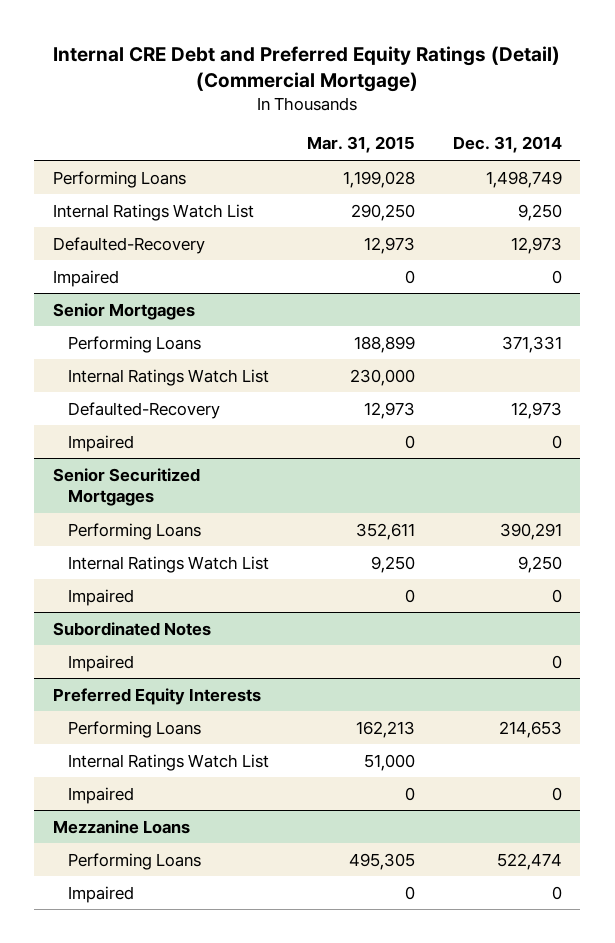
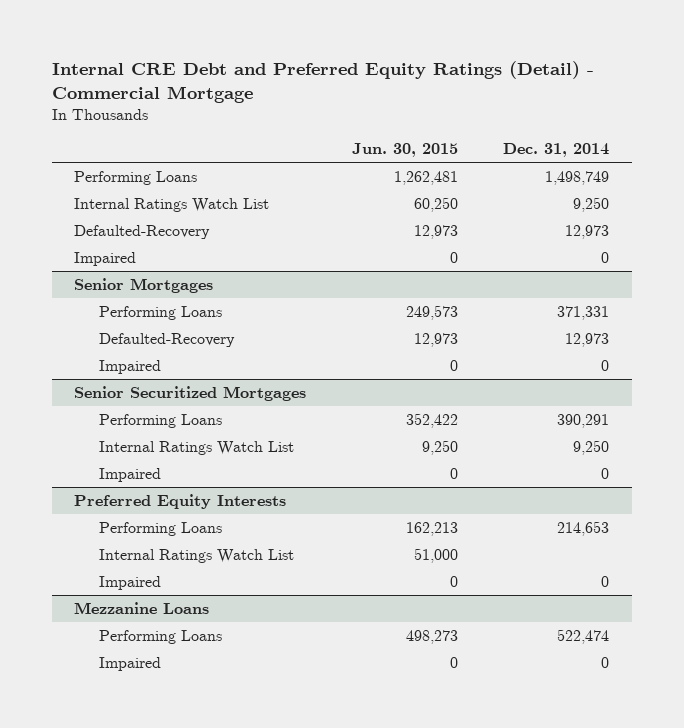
[53,45,561,92] Internal CRE Debt and Preferred Equity Ratings (Detail) (Commercial Mortgage) -> [51,61,594,104] Internal CRE Debt and Preferred Equity Ratings (Detail) - Commercial Mortgage
[307,136,416,154] Mar. 31, 2015 -> none
none -> [351,143,458,158] Jun. 30, 2015
[68,368,270,386] Internal Ratings Watch List -> none
[52,621,211,636] Subordinated Notes -> none
[68,654,135,672] Impaired -> none

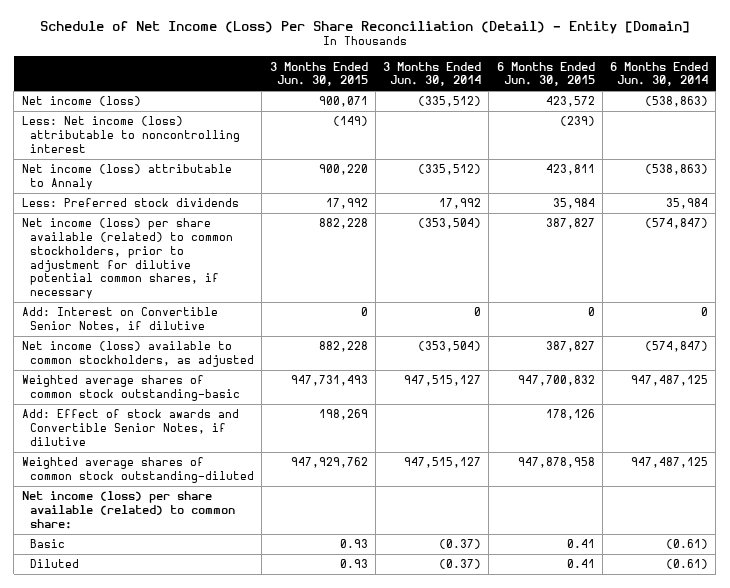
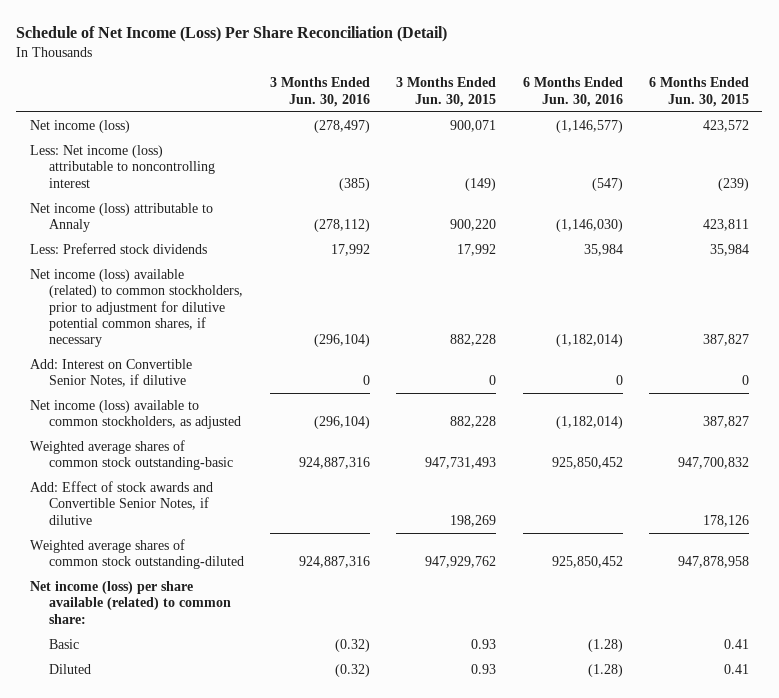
[39,20,690,34] Schedule of Net Income (Loss) Per Share Reconciliation (Detail) - Entity [Domain] -> [16,25,448,42] Schedule of Net Income (Loss) Per Share Reconciliation (Detail)
[383,61,482,87] 3 Months Ended Jun. 30, 2014 -> none
[609,61,708,87] 6 Months Ended Jun. 30, 2014 -> none
none -> [269,77,370,107] 3 Months Ended Jun. 30, 2016
none -> [522,77,623,107] 6 Months Ended Jun. 30, 2016
[21,218,234,300] Net income (loss) per share available (related) to common stockholders, prior to adjustment for dilutive potential common shares, if necessary -> [29,269,243,348] Net income (loss) available (related) to common stockholders, prior to adjustment for dilutive potential common shares, if necessary

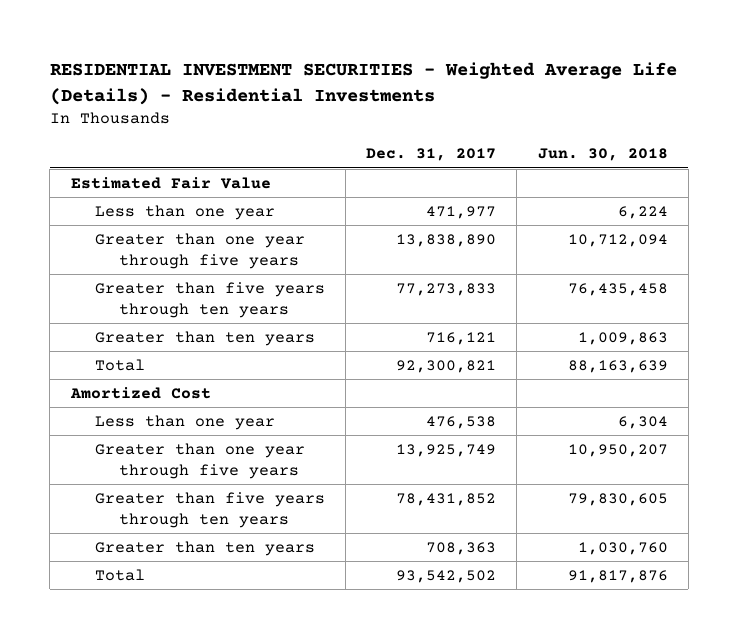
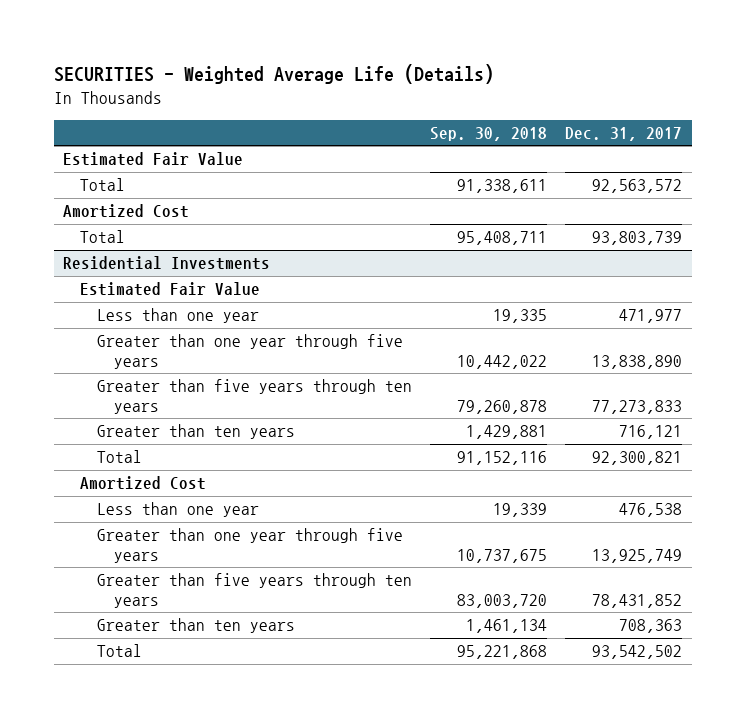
[49,62,677,106] RESIDENTIAL INVESTMENT SECURITIES - Weighted Average Life (Details) - Residential Investments -> [54,64,495,85] SECURITIES - Weighted Average Life (Details)
[537,148,668,162] Jun. 30, 2018 -> none
none -> [430,126,548,141] Sep. 30, 2018
none -> [80,178,126,192] Total
none -> [63,204,190,219] Amortized Cost
none -> [80,230,126,244] Total
none -> [63,256,271,271] Residential Investments
none -> [80,282,261,297] Estimated Fair Value

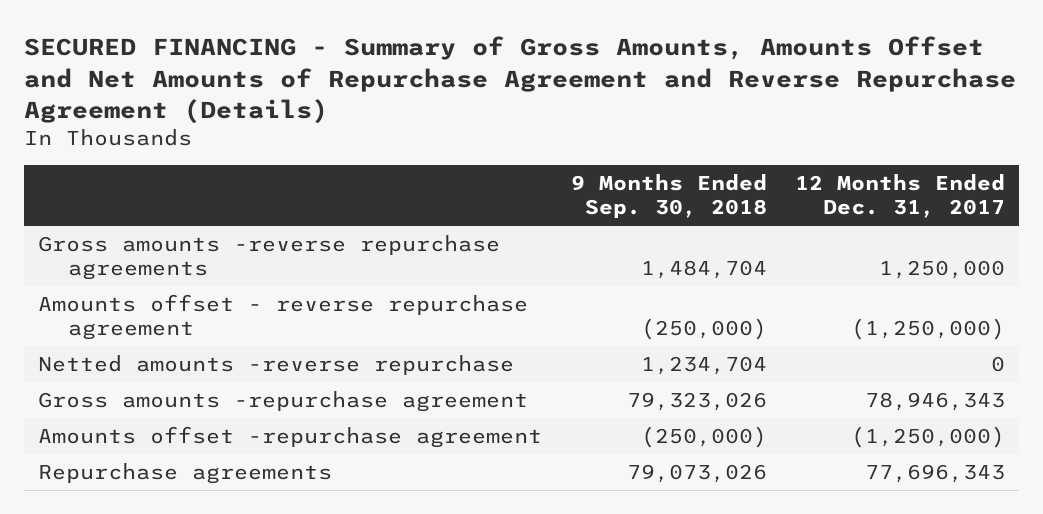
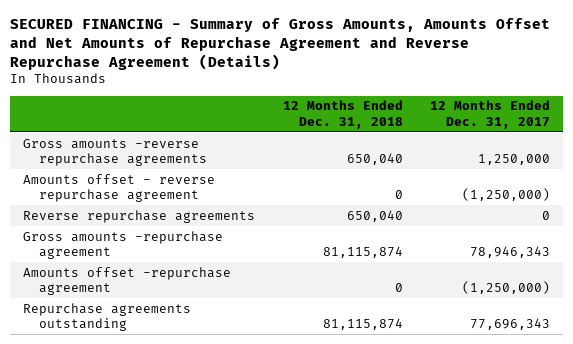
[570,174,767,219] 9 Months Ended Sep. 30, 2018 -> none
none -> [282,100,403,129] 12 Months Ended Dec. 31, 2018
[38,355,515,376] Netted amounts -reverse repurchase -> [23,209,256,223] Reverse repurchase agreements
[38,463,333,485] Repurchase agreements -> [23,302,192,331] Repurchase agreements outstanding

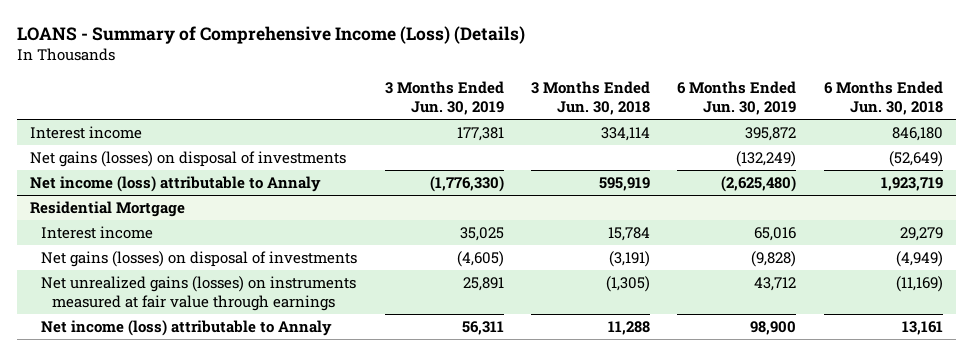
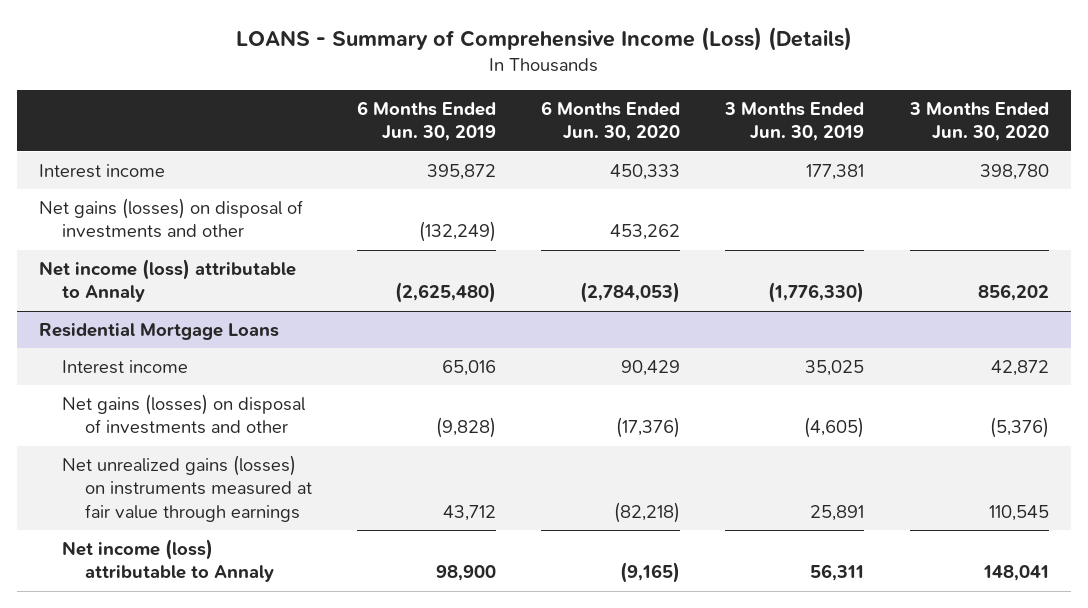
[530,81,650,115] 3 Months Ended Jun. 30, 2018 -> none
[823,81,943,115] 6 Months Ended Jun. 30, 2018 -> none
none -> [541,100,681,142] 6 Months Ended Jun. 30, 2020
none -> [908,101,1049,142] 3 Months Ended Jun. 30, 2020
[30,151,347,168] Net gains (losses) on disposal of investments -> [39,198,304,239] Net gains (losses) on disposal of investments and other
[30,201,186,218] Residential Mortgage -> [39,323,280,341] Residential Mortgage Loans
[41,251,358,268] Net gains (losses) on disposal of investments -> [62,394,306,435] Net gains (losses) on disposal of investments and other

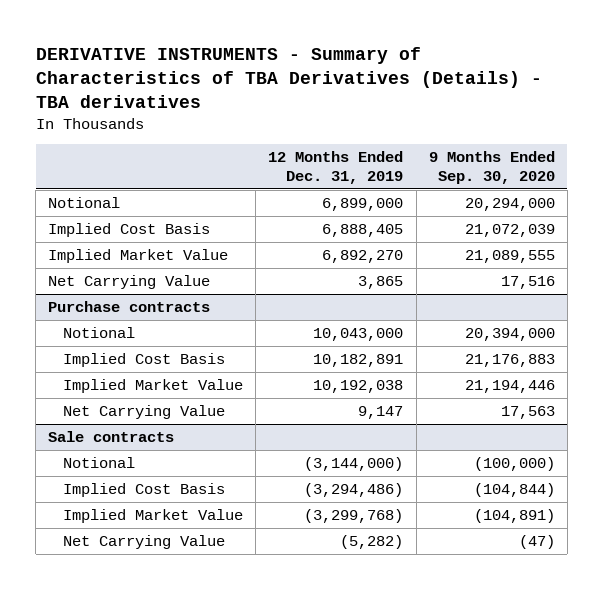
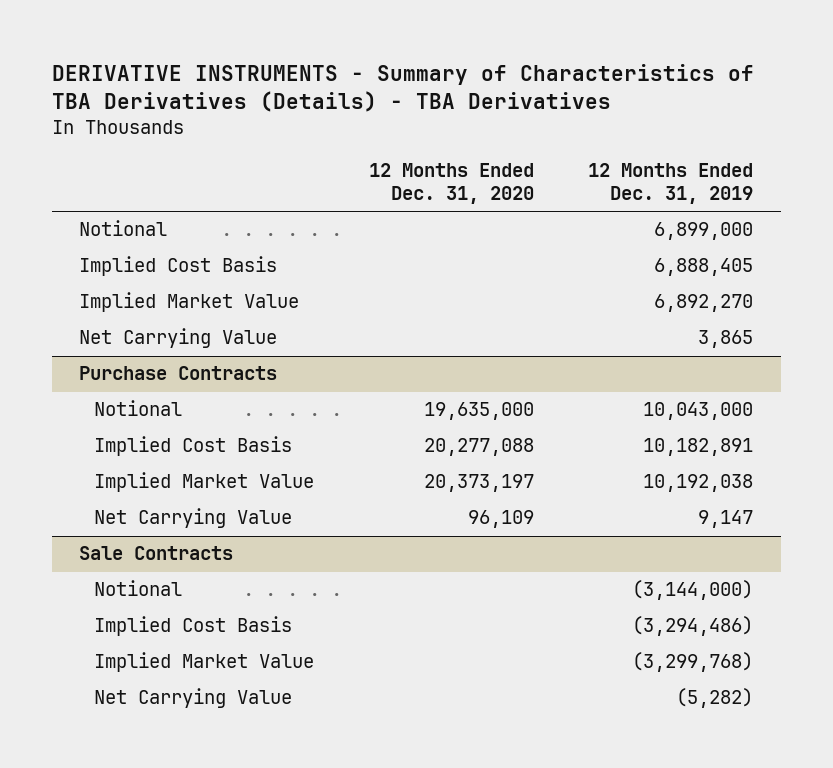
[35,46,542,108] DERIVATIVE INSTRUMENTS - Summary of Characteristics of TBA Derivatives (Details) - TBA derivatives -> [52,63,755,113] DERIVATIVE INSTRUMENTS - Summary of Characteristics of TBA Derivatives (Details) - TBA Derivatives
[428,151,555,184] 9 Months Ended Sep. 30, 2020 -> none
none -> [368,162,534,205] 12 Months Ended Dec. 31, 2020
[48,300,211,312] Purchase contracts -> [79,366,278,381] Purchase Contracts
[48,430,175,442] Sale contracts -> [79,546,234,561] Sale Contracts

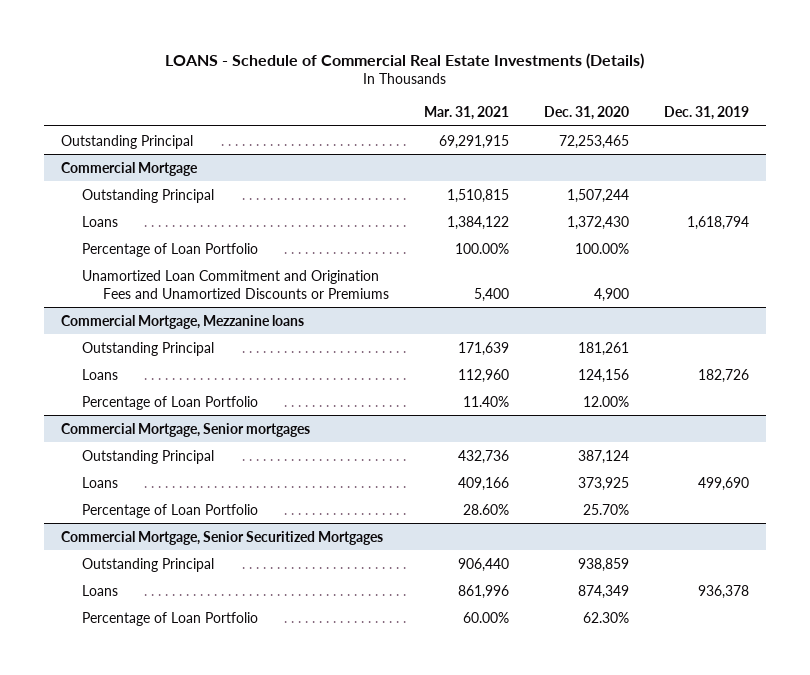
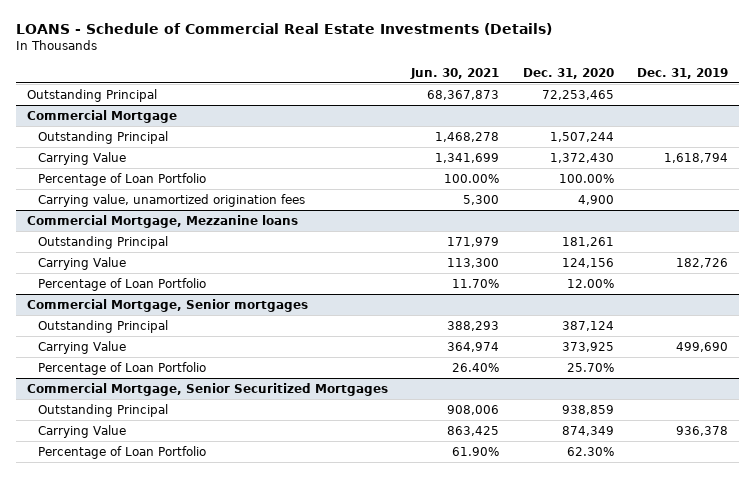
[423,105,509,120] Mar. 31, 2021 -> none
none -> [410,68,500,80] Jun. 30, 2021
[82,215,119,227] Loans -> [37,151,126,165] Carrying Value
[82,269,389,299] Unamortized Loan Commitment and Origination Fees and Unamortized Discounts or Premiums -> [37,193,305,207] Carrying value, unamortized origination fees
[82,368,119,380] Loans -> [37,256,126,270] Carrying Value
[82,476,119,488] Loans -> [37,340,126,354] Carrying Value
[82,584,119,596] Loans -> [37,424,126,438] Carrying Value

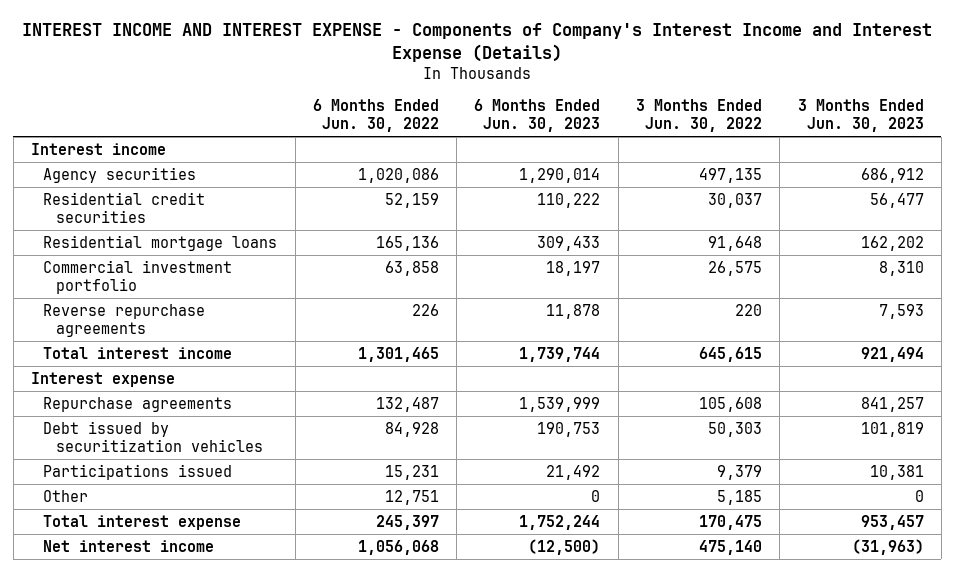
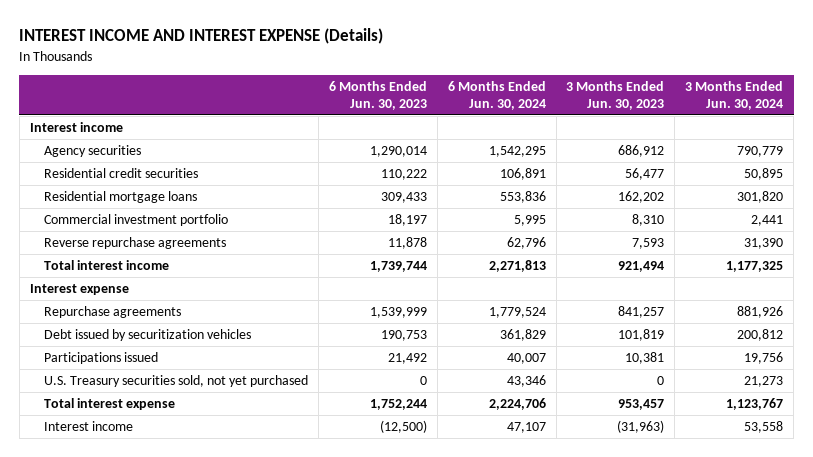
[22,22,933,62] INTEREST INCOME AND INTEREST EXPENSE - Components of Company's Interest Income and Interest Expense (Details) -> [19,28,384,45] INTEREST INCOME AND INTEREST EXPENSE (Details)
[312,99,439,133] 6 Months Ended Jun. 30, 2022 -> none
[636,99,763,133] 3 Months Ended Jun. 30, 2022 -> none
none -> [447,80,546,111] 6 Months Ended Jun. 30, 2024
none -> [685,80,784,111] 3 Months Ended Jun. 30, 2024
[43,489,89,502] Other -> none
none -> [44,374,309,387] U.S. Treasury securities sold, not yet purchased
[43,539,215,552] Net interest income -> [44,420,134,431] Interest income

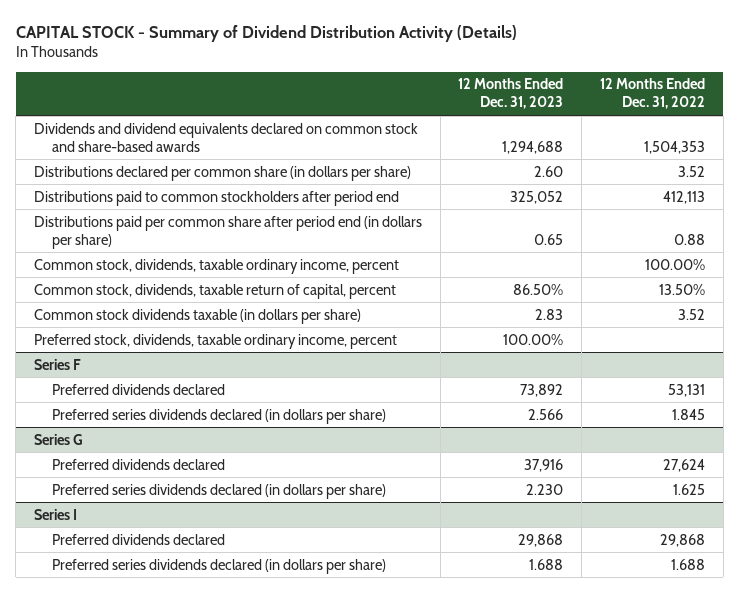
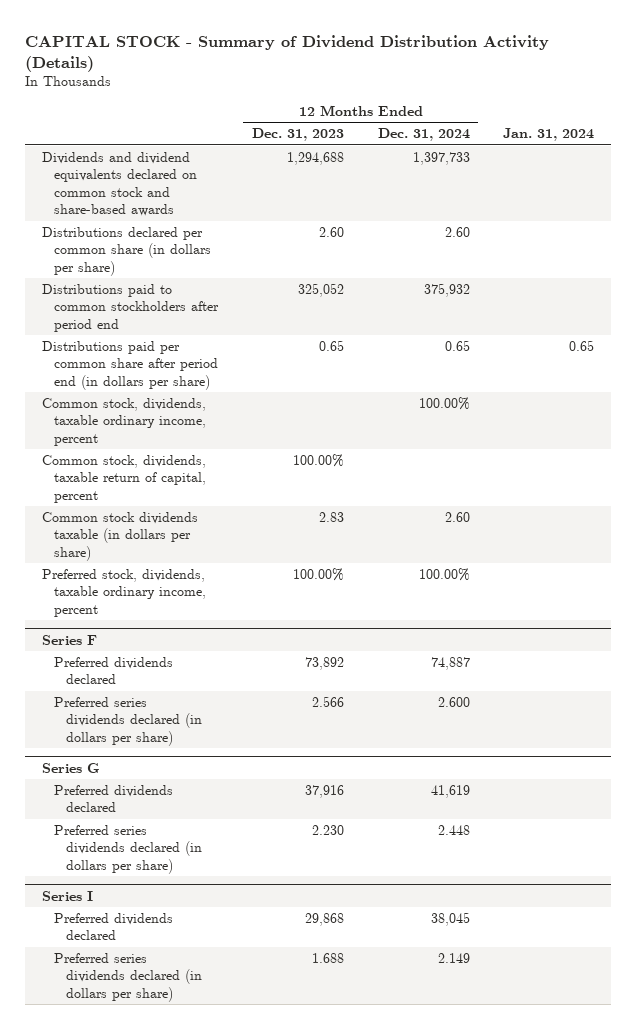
[599,78,705,110] 12 Months Ended Dec. 31, 2022 -> none
none -> [377,128,470,142] Dec. 31, 2024
none -> [503,128,595,142] Jan. 31, 2024
[513,283,564,295] 86.50% -> [292,453,344,467] 100.00%

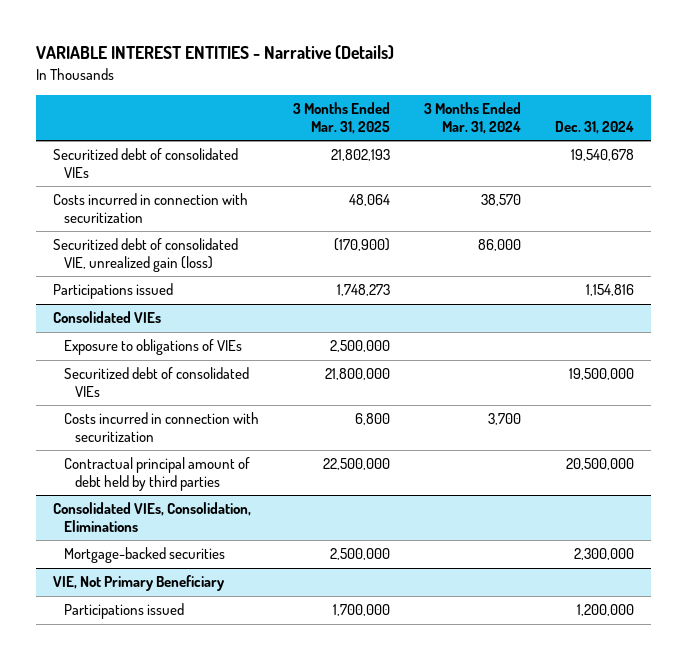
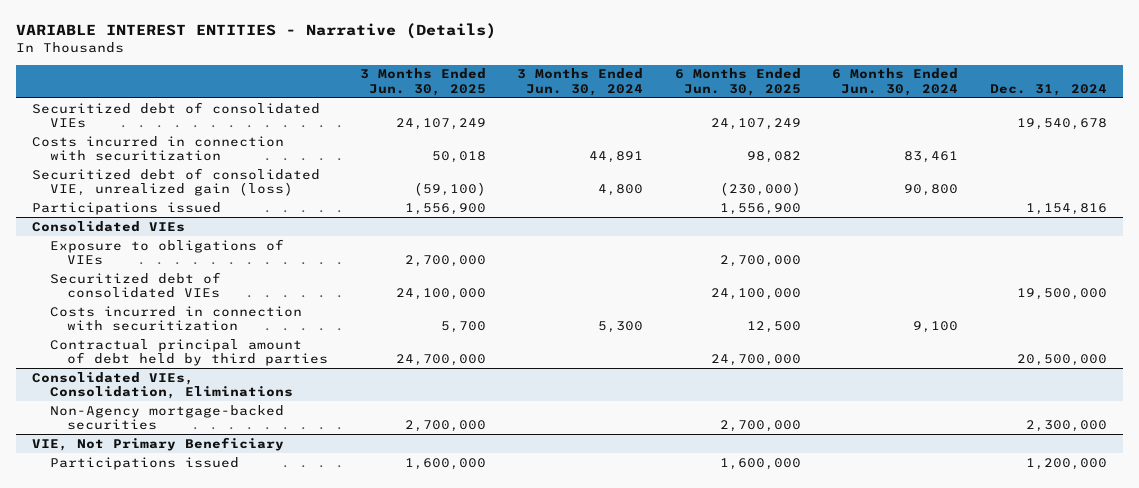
[292,102,390,134] 3 Months Ended Mar. 31, 2025 -> none
[424,102,522,134] 3 Months Ended Mar. 31, 2024 -> none
none -> [359,68,486,96] 3 Months Ended Jun. 30, 2025
none -> [517,68,644,96] 3 Months Ended Jun. 30, 2024
none -> [674,68,801,96] 6 Months Ended Jun. 30, 2025
none -> [832,68,959,96] 6 Months Ended Jun. 30, 2024
[63,547,225,564] Mortgage-backed securities -> [49,404,284,431] Non-Agency mortgage-backed securities

